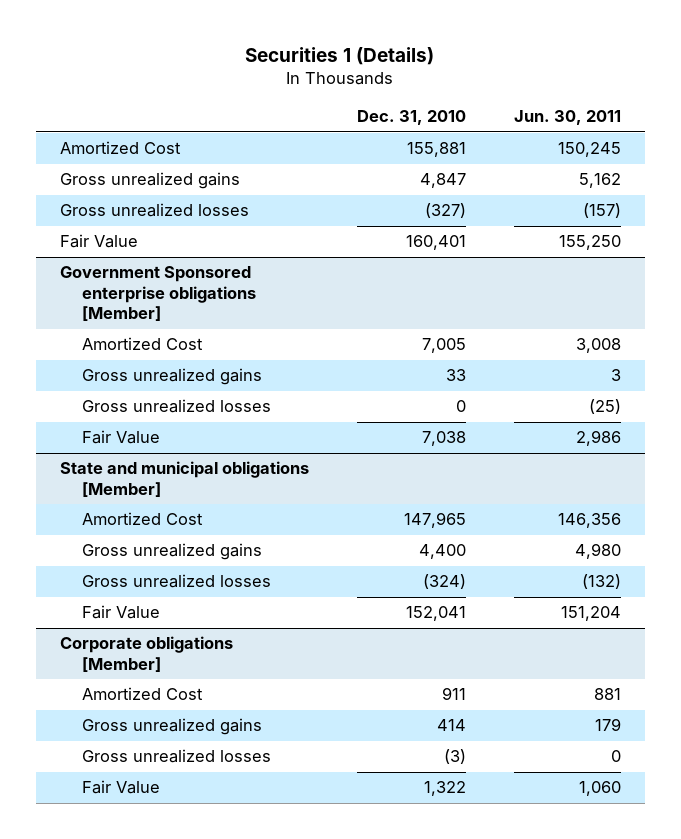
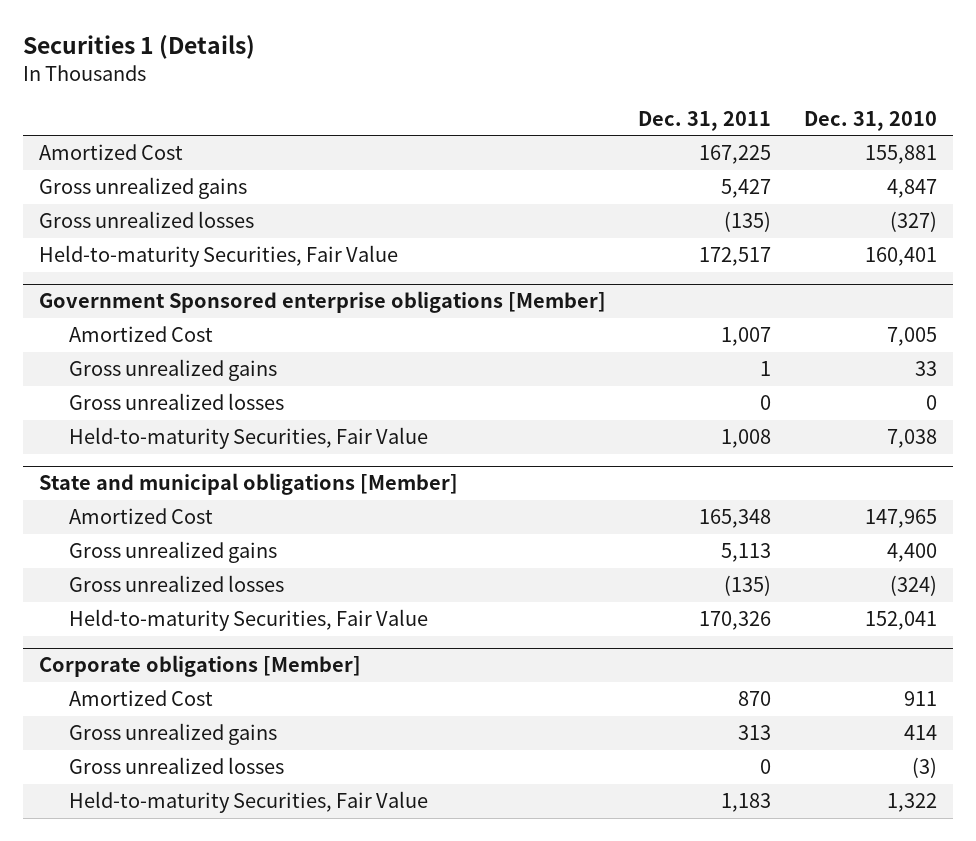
[513,110,621,126] Jun. 30, 2011 -> none
none -> [638,110,772,131] Dec. 31, 2011
[60,234,139,249] Fair Value -> [39,245,399,268] Held-to-maturity Securities, Fair Value
[82,430,161,445] Fair Value -> [69,427,429,450] Held-to-maturity Securities, Fair Value
[82,605,161,620] Fair Value -> [69,609,429,632] Held-to-maturity Securities, Fair Value
[82,780,161,795] Fair Value -> [69,791,429,814] Held-to-maturity Securities, Fair Value

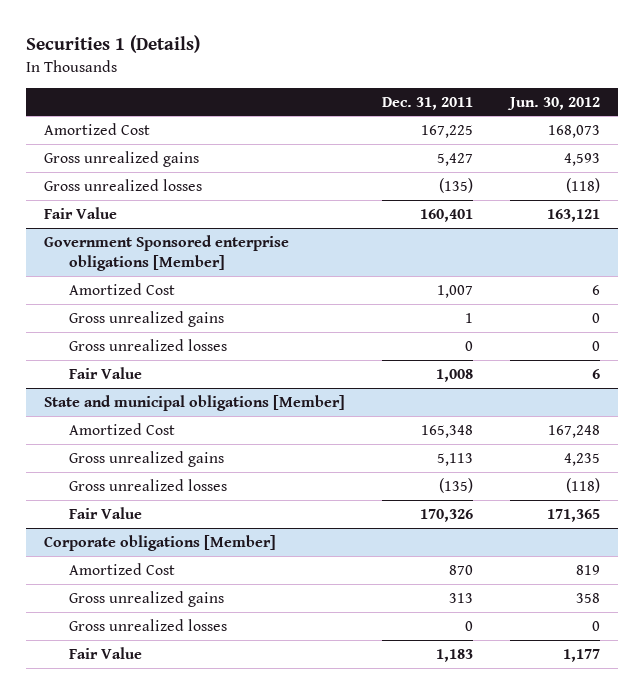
[803,110,937,131] Dec. 31, 2010 -> none
none -> [506,96,600,110] Jun. 30, 2012
[39,245,399,268] Held-to-maturity Securities, Fair Value -> [44,206,118,219] Fair Value
[699,247,772,267] 172,517 -> [420,208,474,222] 160,401
[69,427,429,450] Held-to-maturity Securities, Fair Value -> [68,366,142,379] Fair Value
[69,609,429,632] Held-to-maturity Securities, Fair Value -> [68,506,142,519] Fair Value
[69,791,429,814] Held-to-maturity Securities, Fair Value -> [68,646,142,659] Fair Value

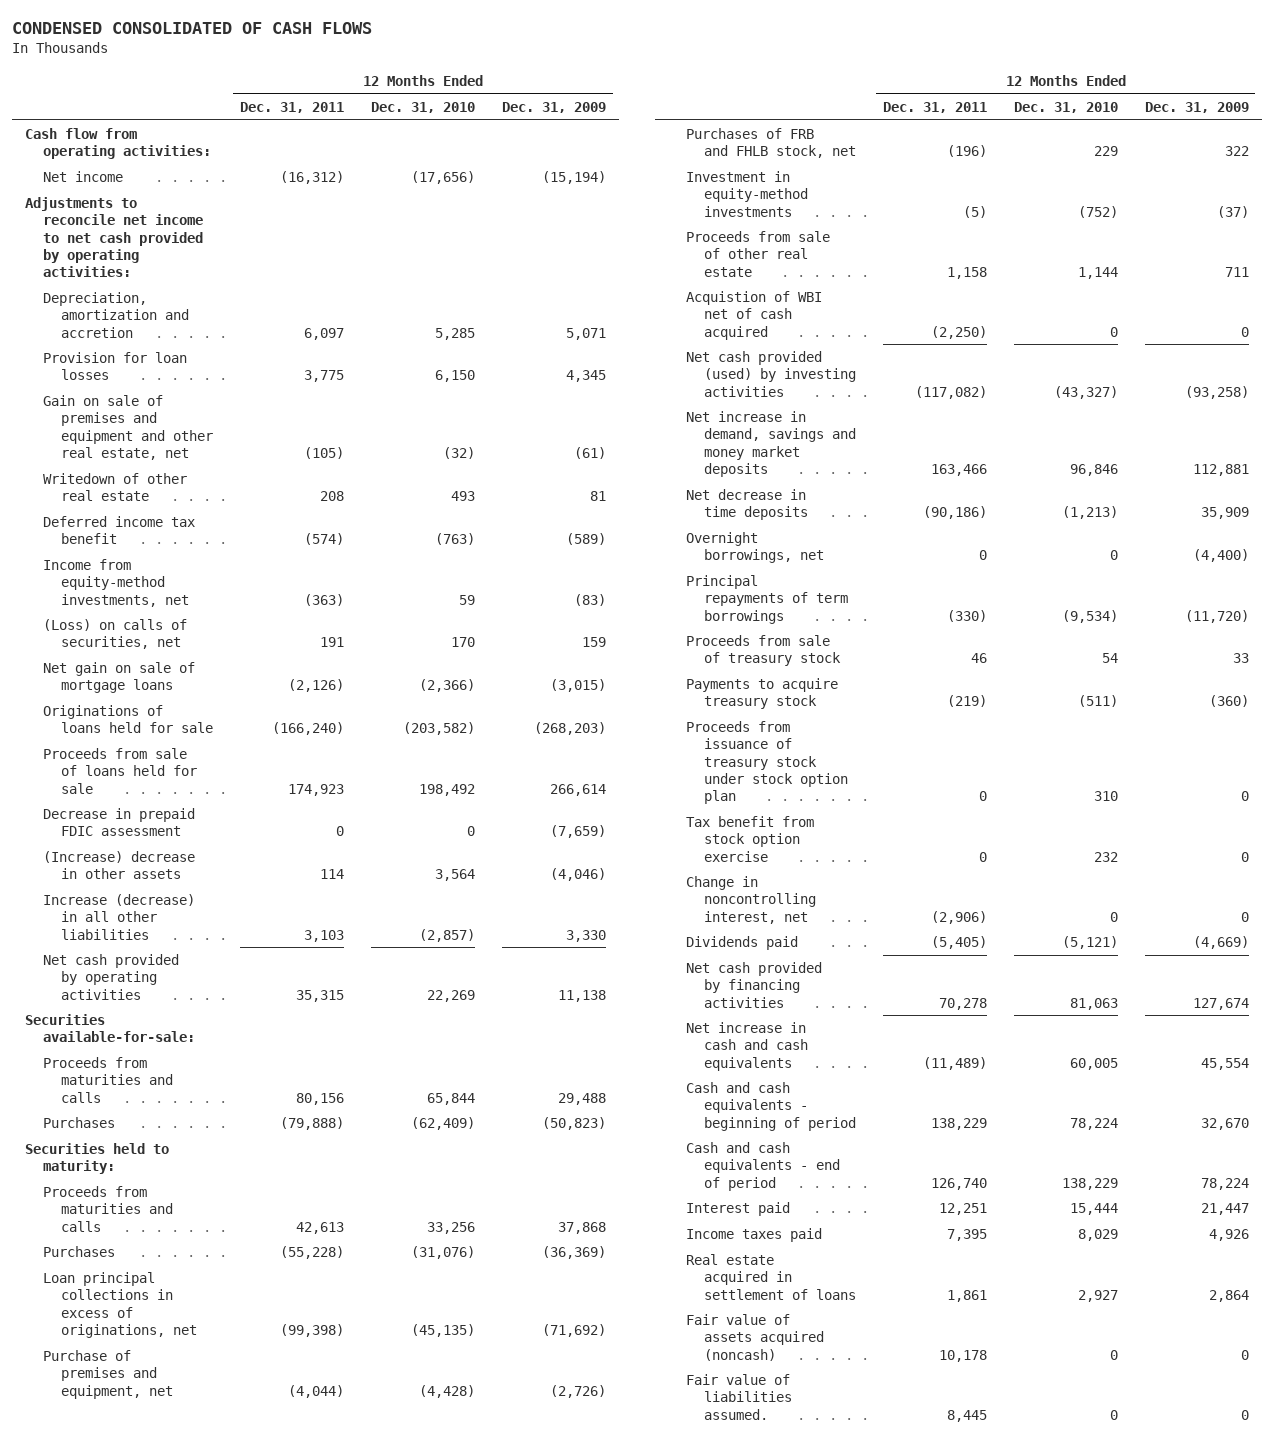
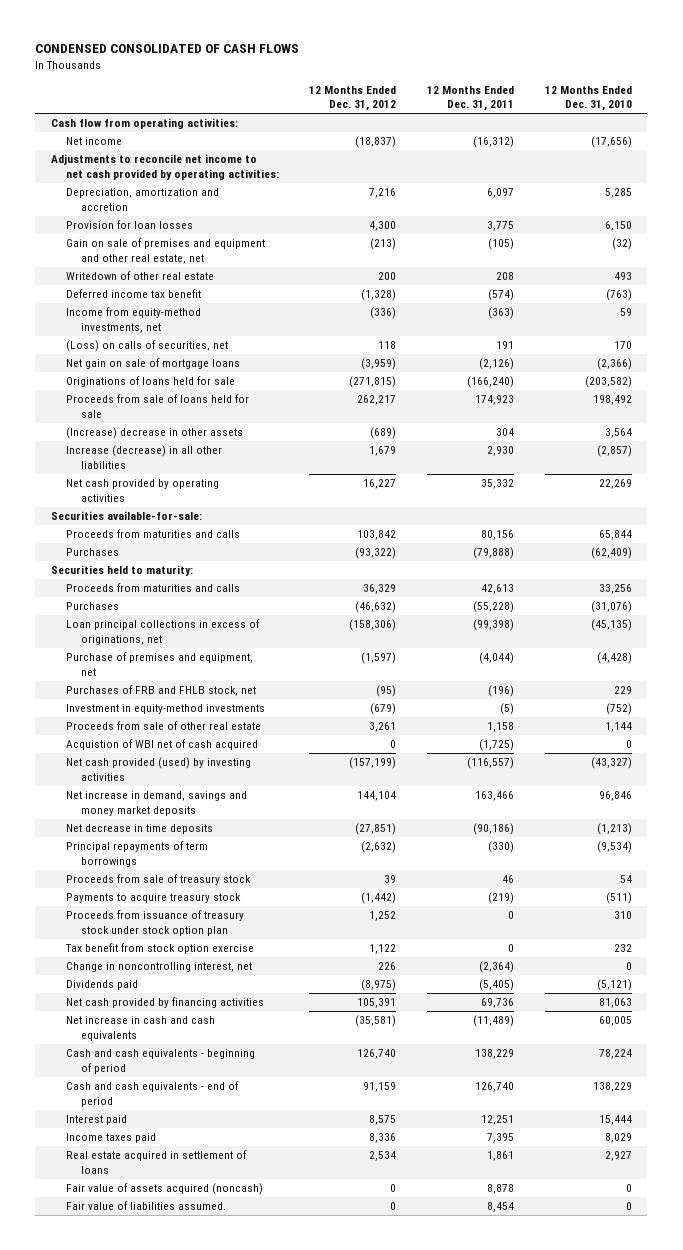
[501,101,606,113] Dec. 31, 2009 -> none
none -> [309,85,397,112] 12 Months Ended Dec. 31, 2012
[43,808,196,837] Decrease in prepaid FDIC assessment -> none
[320,869,345,880] 114 -> [496,428,515,437] 304
[304,929,345,942] 3,103 -> [487,446,515,457] 2,930
[296,989,345,1002] 35,315 -> [481,479,515,490] 35,332
[930,325,987,339] (2,250) -> [479,739,515,752] (1,725)
[914,385,987,399] (117,082) -> [467,757,515,770] (116,557)
[686,532,825,564] Overnight borrowings, net -> none
[930,910,987,924] (2,906) -> [479,961,515,974] (2,364)
[938,997,987,1010] 70,278 -> [481,998,515,1009] 69,736
[938,1349,987,1362] 10,178 -> [487,1184,515,1195] 8,878
[946,1409,987,1422] 8,445 -> [487,1202,515,1213] 8,454

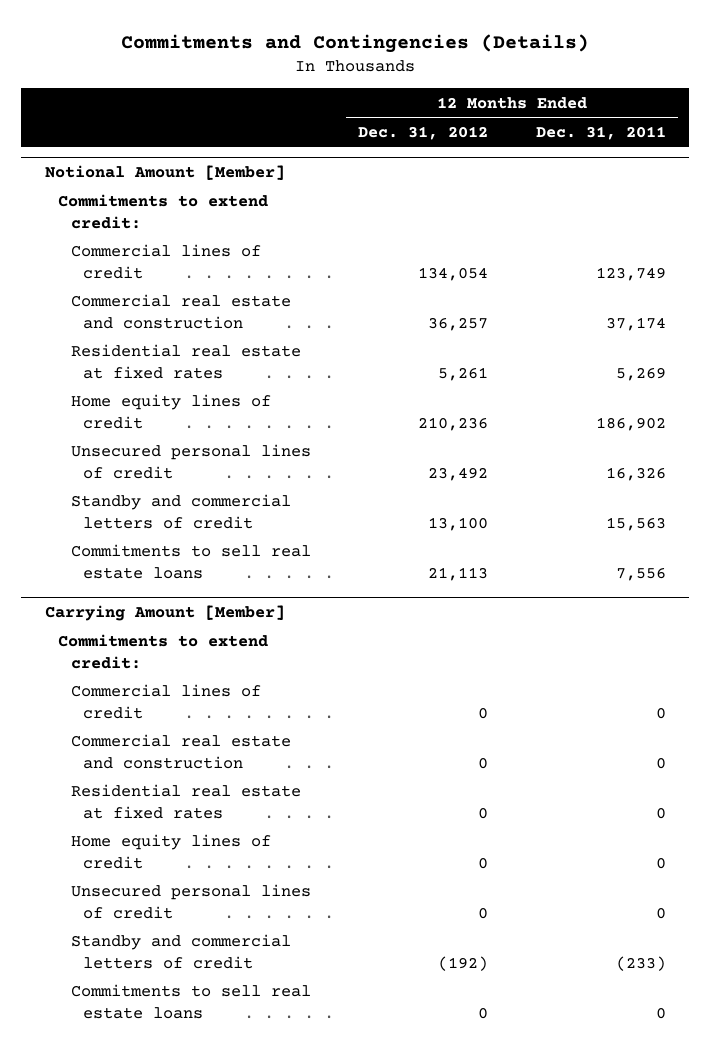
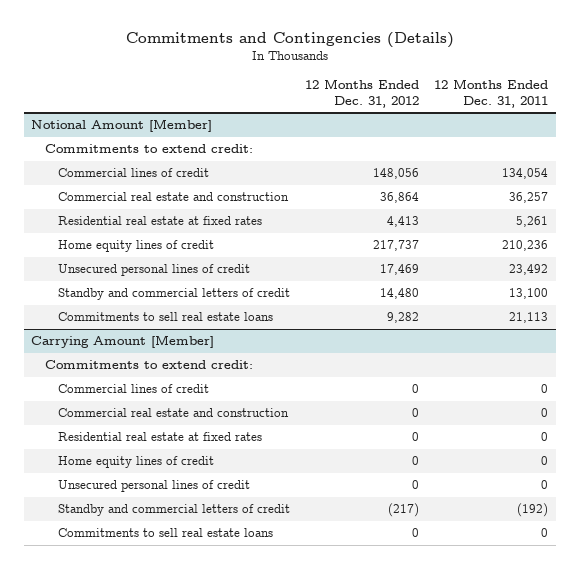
[418,267,489,282] 134,054 -> [372,168,419,180] 148,056
[595,267,666,282] 123,749 -> [501,168,548,180] 134,054
[428,317,489,332] 36,257 -> [379,192,419,204] 36,864
[605,317,666,332] 37,174 -> [508,192,548,204] 36,257
[438,367,489,382] 5,261 -> [386,216,419,228] 4,413
[615,367,666,382] 5,269 -> [515,216,548,228] 5,261
[418,417,489,432] 210,236 -> [372,240,419,252] 217,737
[595,417,666,432] 186,902 -> [501,240,548,252] 210,236
[428,467,489,482] 23,492 -> [379,264,419,276] 17,469
[605,467,666,482] 16,326 -> [508,264,548,276] 23,492
[428,517,489,532] 13,100 -> [379,288,419,300] 14,480
[605,517,666,532] 15,563 -> [508,288,548,300] 13,100
[428,567,489,582] 21,113 -> [386,312,419,324] 9,282
[615,567,666,582] 7,556 -> [508,312,548,324] 21,113
[438,956,489,972] (192) -> [387,503,419,518] (217)
[615,956,666,972] (233) -> [516,503,548,518] (192)

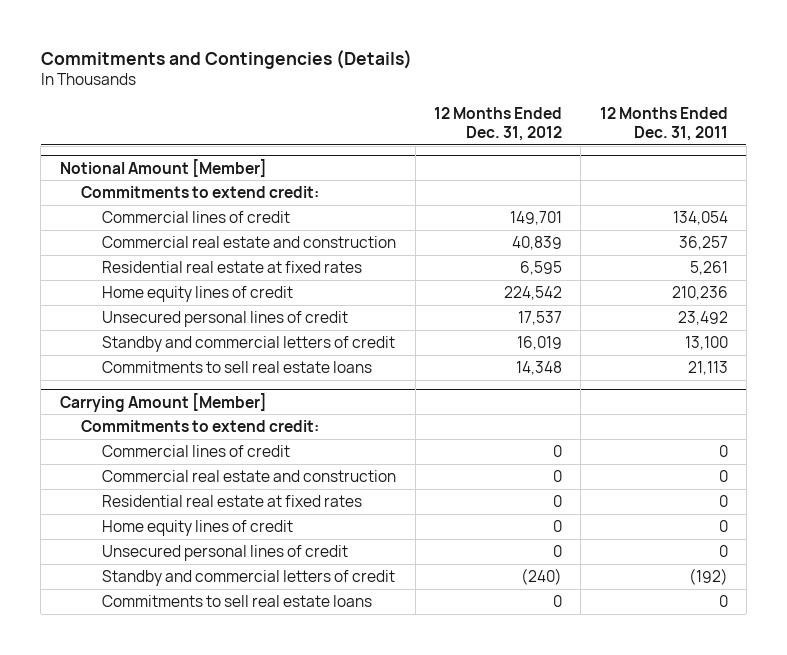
[372,168,419,180] 148,056 -> [509,210,562,225] 149,701
[379,192,419,204] 36,864 -> [511,235,562,250] 40,839
[386,216,419,228] 4,413 -> [519,260,562,275] 6,595
[372,240,419,252] 217,737 -> [503,285,562,300] 224,542
[379,264,419,276] 17,469 -> [517,310,562,325] 17,537
[379,288,419,300] 14,480 -> [516,335,562,350] 16,019
[386,312,419,324] 9,282 -> [515,360,562,375] 14,348
[387,503,419,518] (217) -> [520,567,562,585] (240)

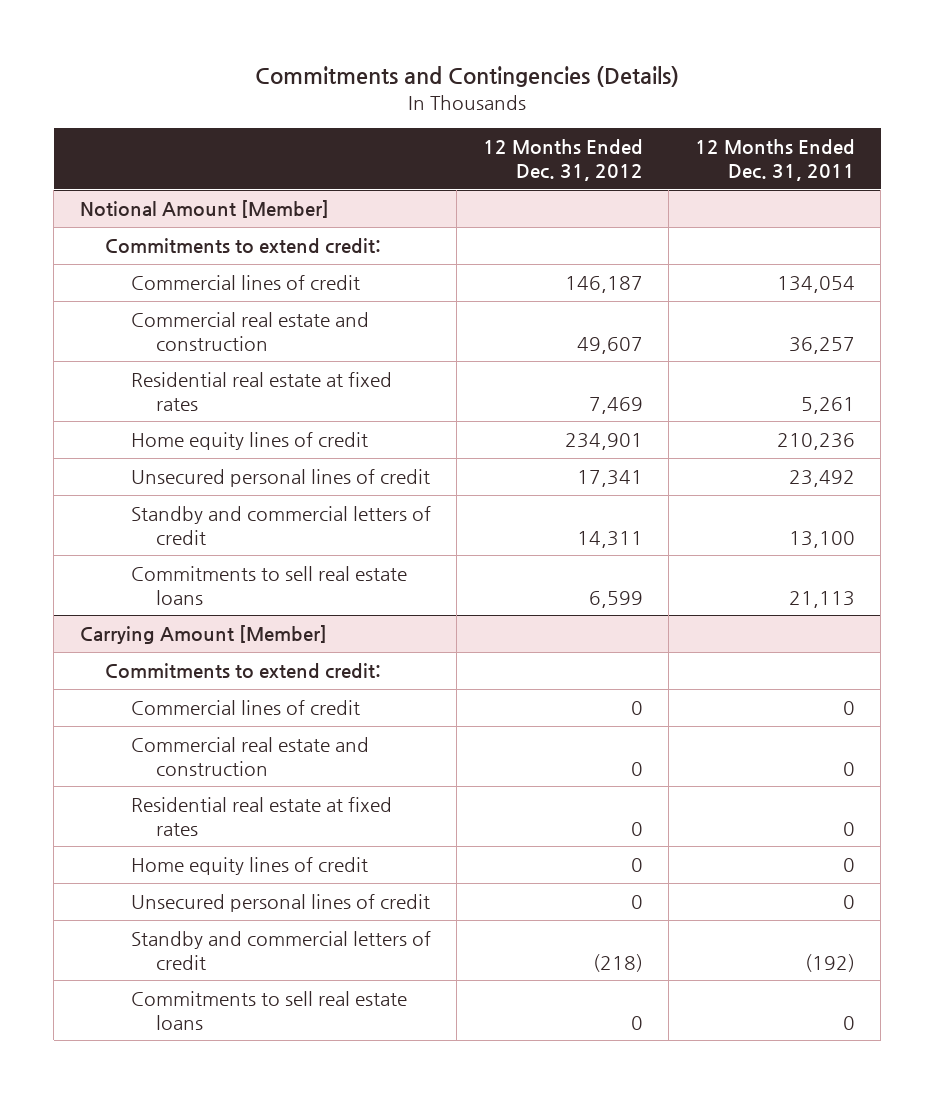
[509,210,562,225] 149,701 -> [564,275,643,293] 146,187
[511,235,562,250] 40,839 -> [576,336,643,354] 49,607
[519,260,562,275] 6,595 -> [588,396,643,414] 7,469
[503,285,562,300] 224,542 -> [564,432,643,450] 234,901
[517,310,562,325] 17,537 -> [576,469,643,487] 17,341
[516,335,562,350] 16,019 -> [576,530,643,548] 14,311
[515,360,562,375] 14,348 -> [588,590,643,608] 6,599
[520,567,562,585] (240) -> [592,953,643,972] (218)

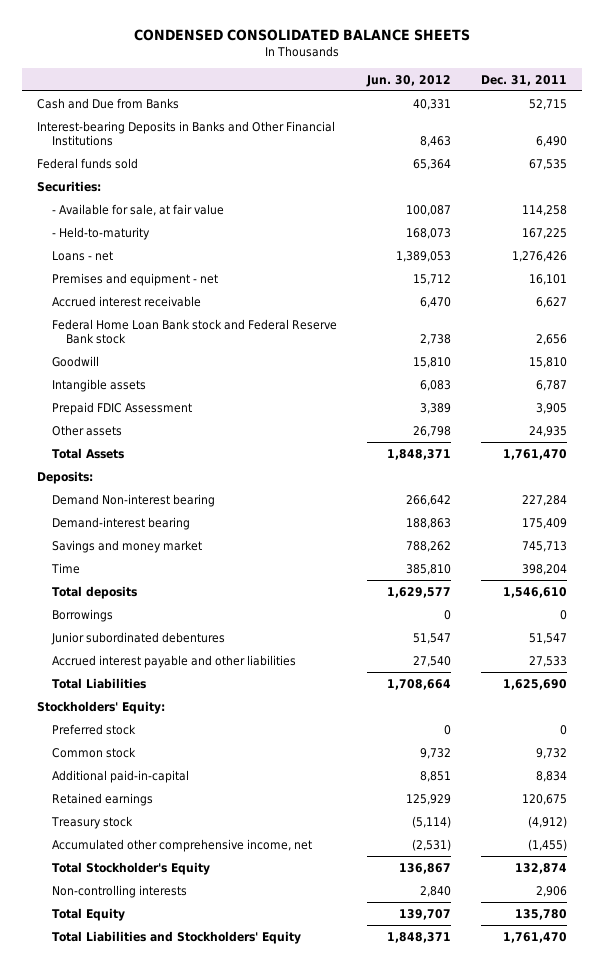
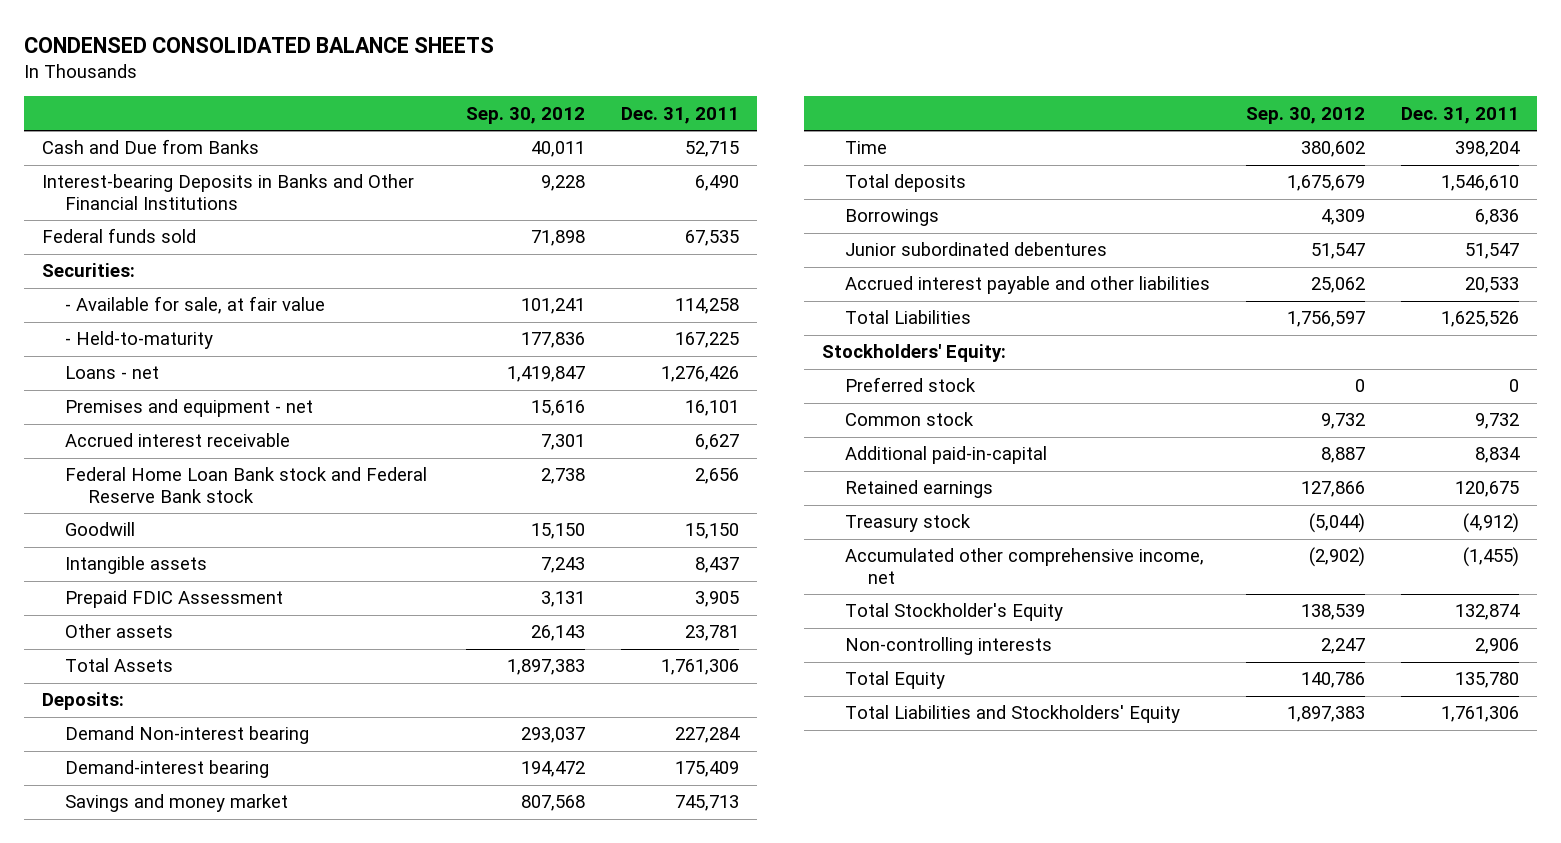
[365,74,451,87] Jun. 30, 2012 -> none
none -> [466,106,586,124] Sep. 30, 2012
[529,356,568,368] 15,810 -> [685,523,740,540] 15,150
[536,379,568,391] 6,787 -> [695,557,740,574] 8,437
[529,425,568,437] 24,935 -> [685,625,740,642] 23,781
[503,448,568,460] 1,761,470 -> [661,659,740,676] 1,761,306
[560,609,568,620] 0 -> [1474,209,1519,226] 6,836
[529,655,568,667] 27,533 -> [1464,277,1519,294] 20,533
[503,678,568,690] 1,625,690 -> [1440,311,1519,328] 1,625,526
[503,931,568,943] 1,761,470 -> [1440,706,1519,723] 1,761,306

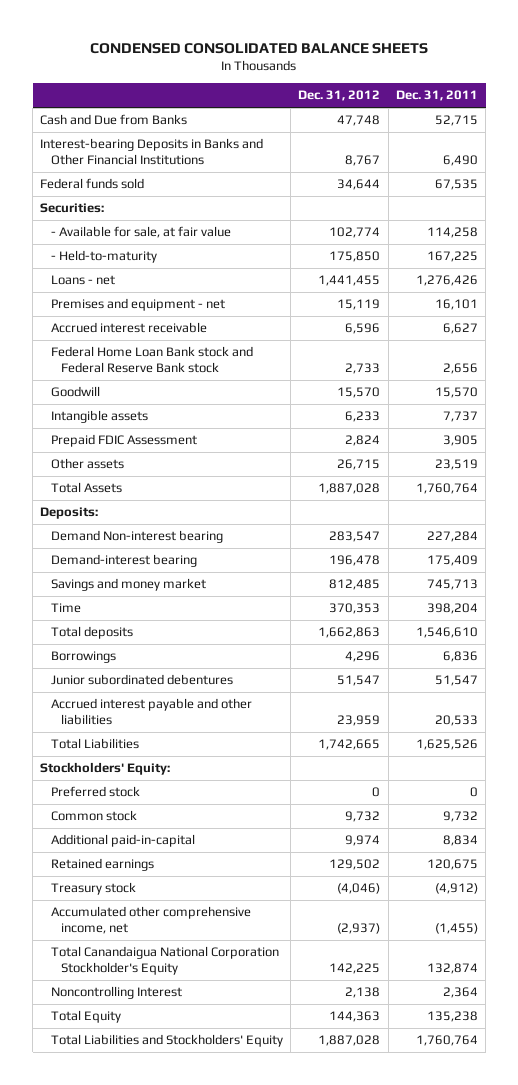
[466,106,586,124] Sep. 30, 2012 -> none
none -> [298,90,381,102] Dec. 31, 2012
[685,523,740,540] 15,150 -> [434,387,478,399] 15,570
[695,557,740,574] 8,437 -> [442,411,478,423] 7,737
[685,625,740,642] 23,781 -> [434,459,478,471] 23,519
[661,659,740,676] 1,761,306 -> [415,483,478,495] 1,760,764
[844,603,1063,622] Total Stockholder's Equity -> [50,946,279,976] Total Canandaigua National Corporation Stockholder's Equity
[844,637,1052,656] Non-controlling interests -> [50,986,182,1000] Noncontrolling Interest
[1474,638,1519,655] 2,906 -> [442,987,478,999] 2,364
[1454,672,1519,689] 135,780 -> [426,1011,478,1023] 135,238
[1440,706,1519,723] 1,761,306 -> [415,1035,478,1047] 1,760,764

